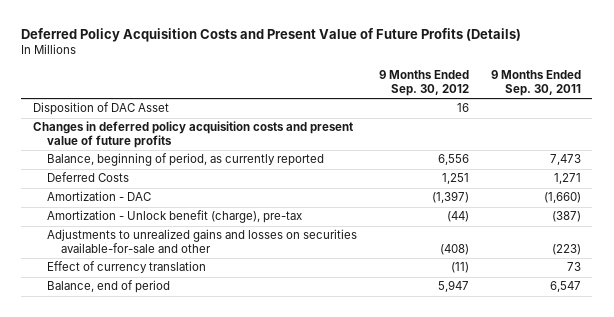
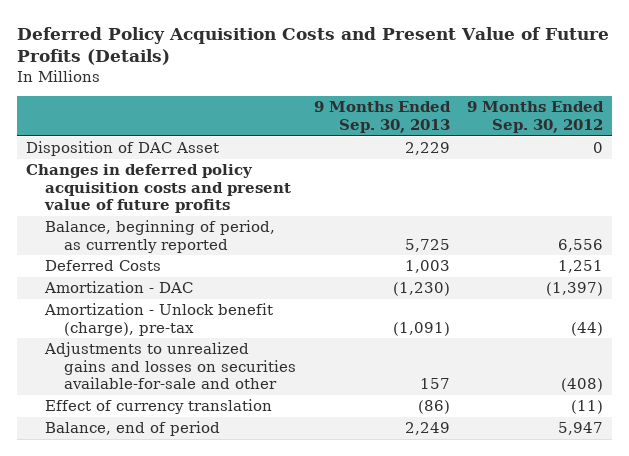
[491,70,582,97] 9 Months Ended Sep. 30, 2011 -> none
none -> [313,101,451,134] 9 Months Ended Sep. 30, 2013
[456,103,469,113] 16 -> [593,142,604,154] 0

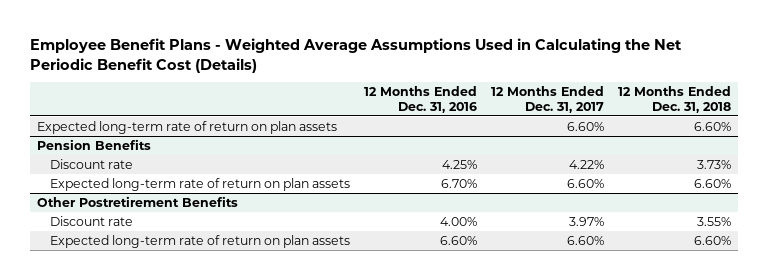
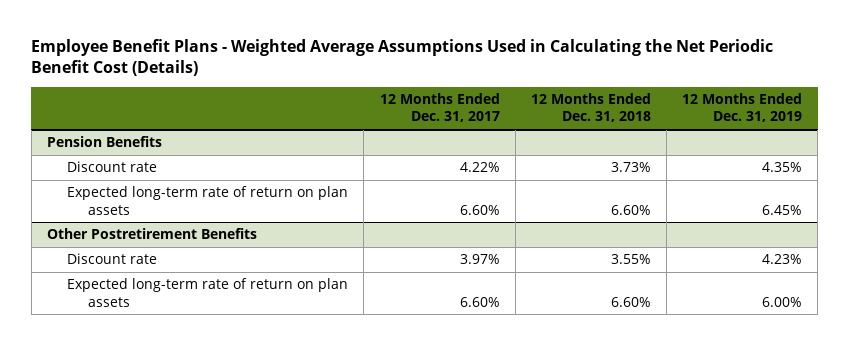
[363,86,477,113] 12 Months Ended Dec. 31, 2016 -> none
none -> [681,93,802,123] 12 Months Ended Dec. 31, 2019
[37,120,338,134] Expected long-term rate of return on plan assets -> none

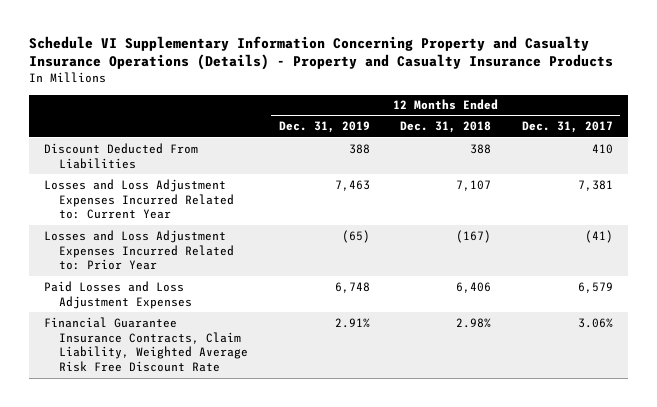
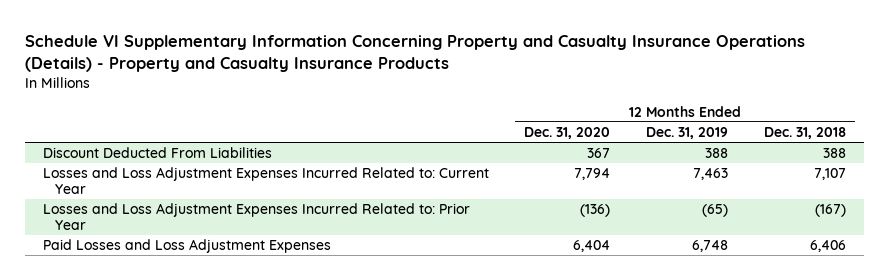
[521,121,613,134] Dec. 31, 2017 -> none
none -> [524,127,611,140] Dec. 31, 2020
[44,316,249,373] Financial Guarantee Insurance Contracts, Claim Liability, Weighted Average Risk Free Discount Rate -> none

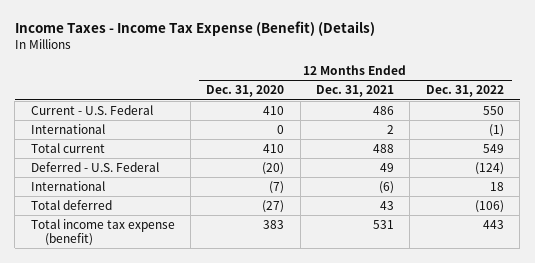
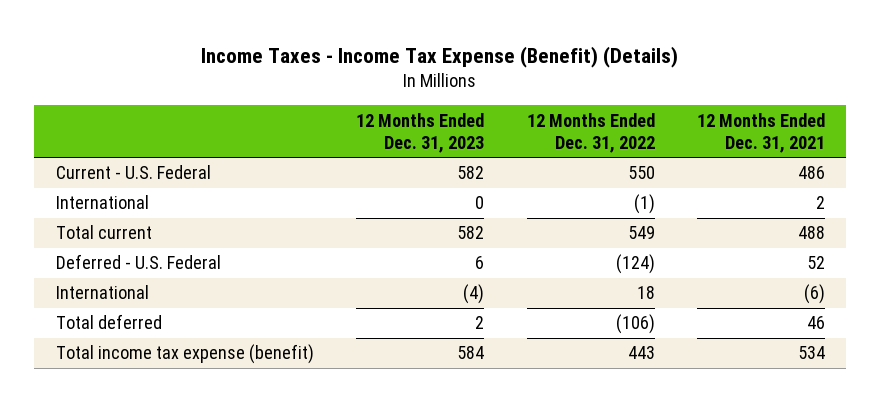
[206,85,285,98] Dec. 31, 2020 -> none
none -> [356,112,485,154] 12 Months Ended Dec. 31, 2023
[380,163,395,173] 49 -> [806,256,825,270] 52
[380,201,395,211] 43 -> [806,316,825,330] 46
[373,220,395,230] 531 -> [797,346,825,360] 534

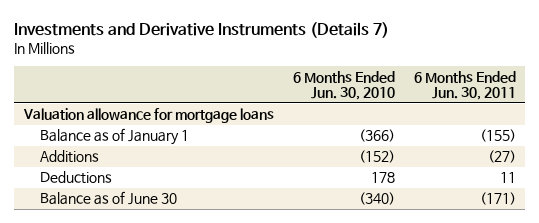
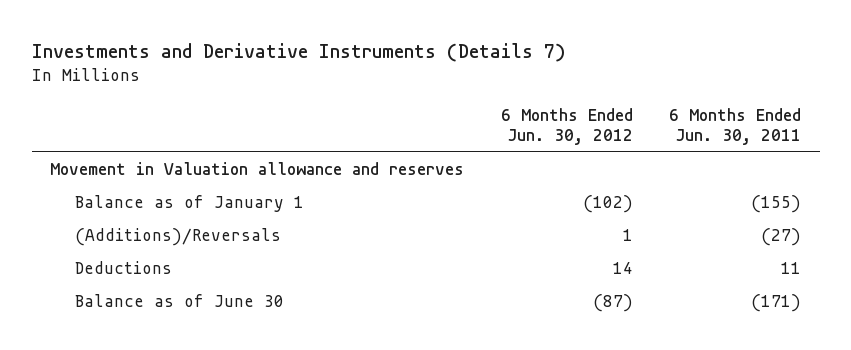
[292,70,395,101] 6 Months Ended Jun. 30, 2010 -> none
none -> [500,108,633,146] 6 Months Ended Jun. 30, 2012
[22,108,274,124] Valuation allowance for mortgage loans -> [50,162,465,176] Movement in Valuation allowance and reserves
[39,150,99,164] Additions -> [74,228,281,247] (Additions)/Reversals

